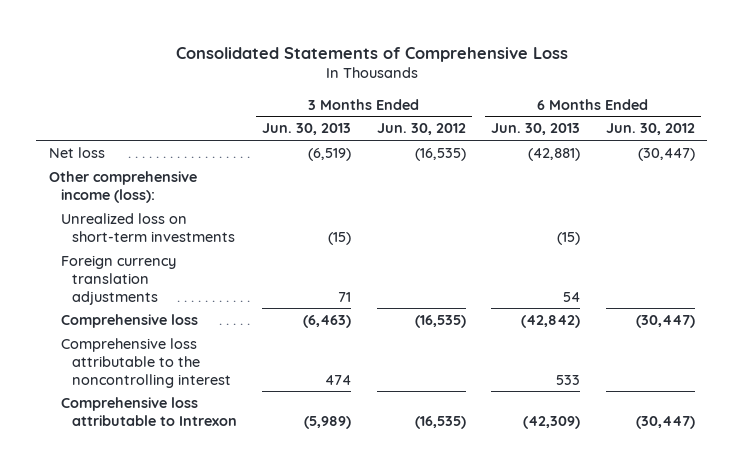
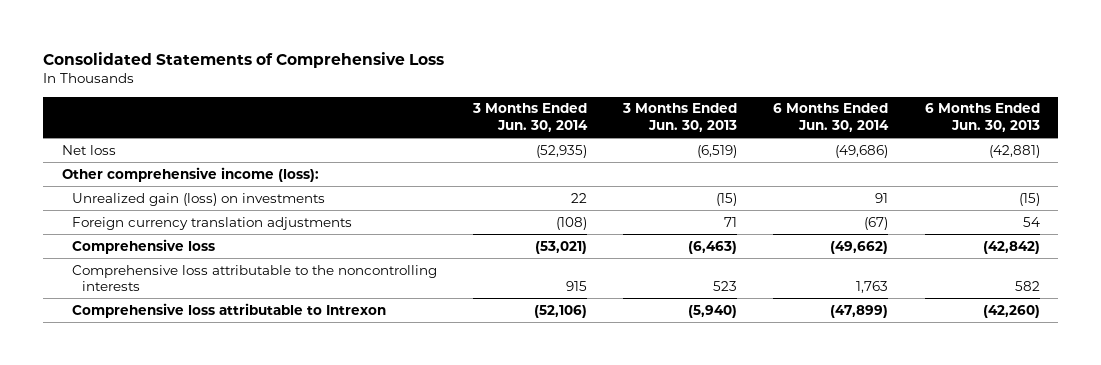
[376,123,466,136] Jun. 30, 2012 -> none
[605,123,695,136] Jun. 30, 2012 -> none
none -> [472,103,589,133] 3 Months Ended Jun. 30, 2014
none -> [773,103,890,133] 6 Months Ended Jun. 30, 2014
[60,212,236,242] Unrealized loss on short-term investments -> [71,192,325,206] Unrealized gain (loss) on investments
[60,337,232,388] Comprehensive loss attributable to the noncontrolling interest -> [71,264,437,292] Comprehensive loss attributable to the noncontrolling interests
[325,374,352,385] 474 -> [713,281,738,292] 523
[556,374,581,385] 533 -> [1014,281,1040,292] 582
[304,415,352,429] (5,989) -> [688,304,738,318] (5,940)
[523,415,581,429] (42,309) -> [982,304,1040,318] (42,260)

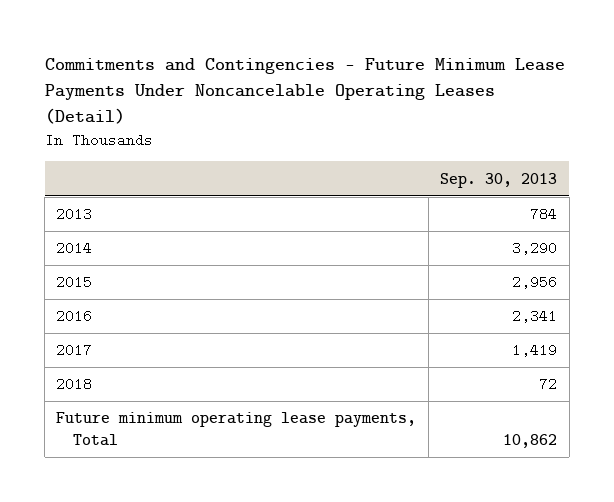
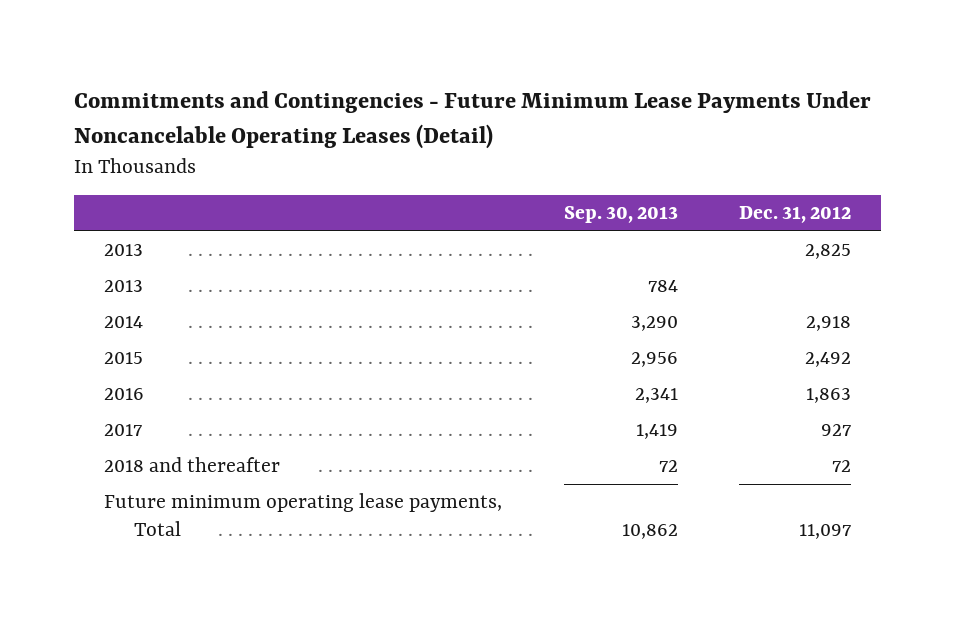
none -> [738,206,851,224] Dec. 31, 2012
none -> [104,244,144,257] 2013
[56,377,93,392] 2018 -> [104,457,281,473] 2018 and thereafter

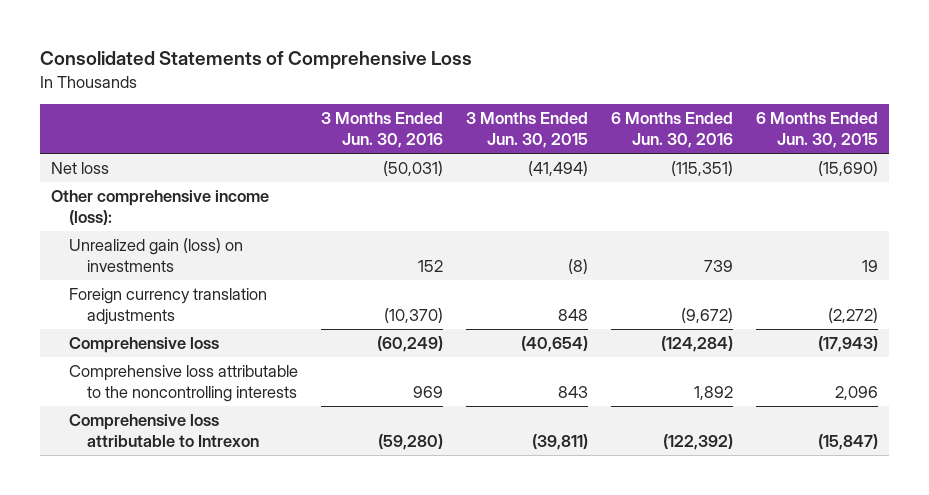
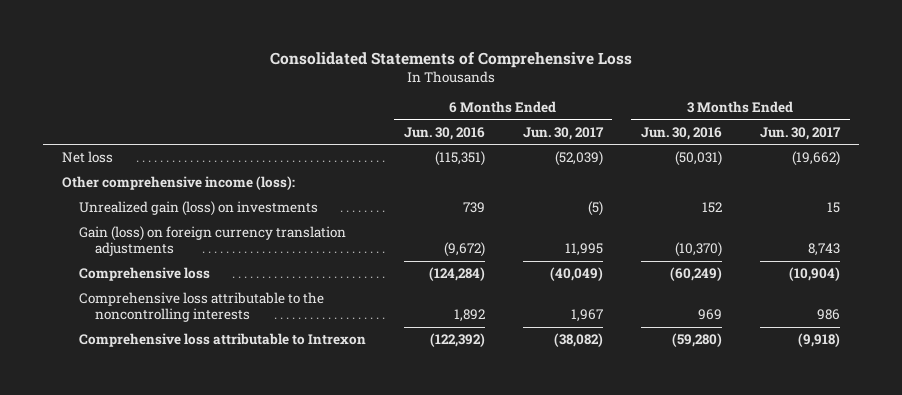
[465,112,588,149] 3 Months Ended Jun. 30, 2015 -> none
[755,112,878,149] 6 Months Ended Jun. 30, 2015 -> none
none -> [522,126,604,140] Jun. 30, 2017
none -> [759,126,841,140] Jun. 30, 2017
[68,288,267,326] Foreign currency translation adjustments -> [78,226,346,257] Gain (loss) on foreign currency translation adjustments

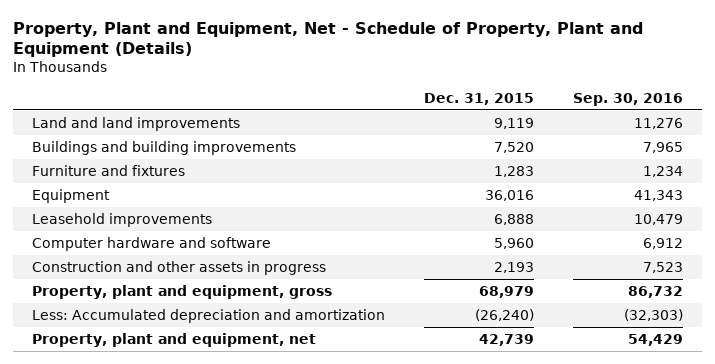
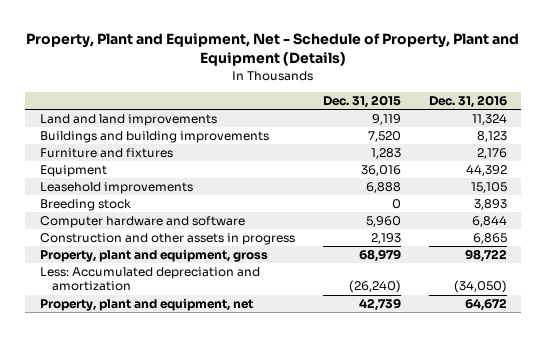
[572,92,683,106] Sep. 30, 2016 -> none
none -> [429,95,508,109] Dec. 31, 2016
none -> [39,199,131,212] Breeding stock

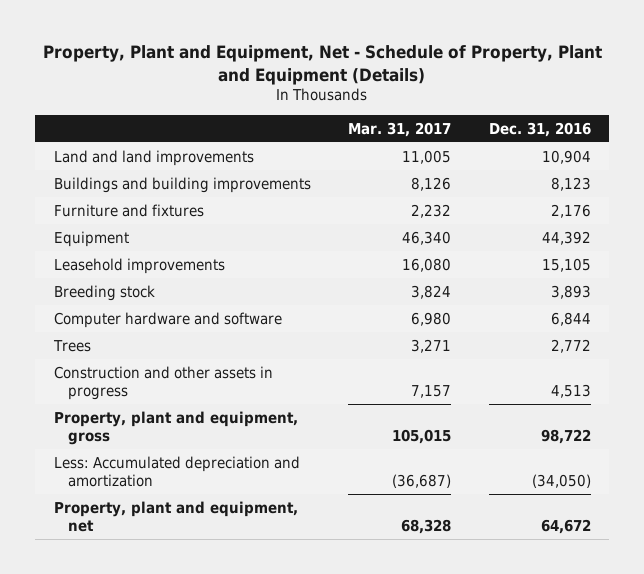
[322,95,401,109] Dec. 31, 2015 -> none
none -> [348,121,452,137] Mar. 31, 2017
[472,114,508,126] 11,324 -> [541,149,591,164] 10,904
none -> [52,339,91,352] Trees
[473,233,508,245] 6,865 -> [550,383,591,398] 4,513

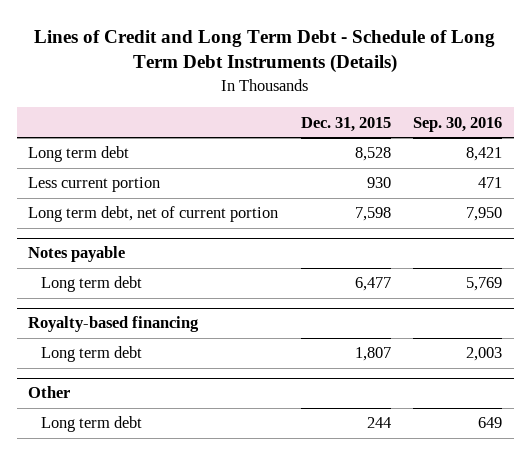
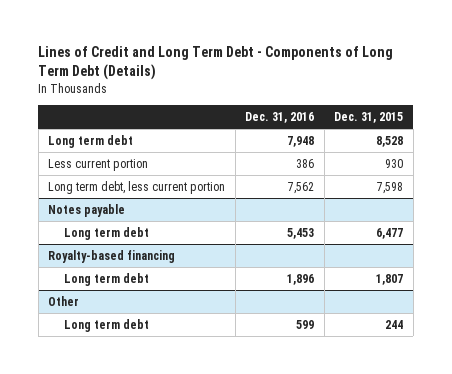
[34,29,496,74] Lines of Credit and Long Term Debt - Schedule of Long Term Debt Instruments (Details) -> [38,46,394,81] Lines of Credit and Long Term Debt - Components of Long Term Debt (Details)
[413,116,503,132] Sep. 30, 2016 -> none
none -> [245,111,315,123] Dec. 31, 2016
[28,206,279,223] Long term debt, net of current portion -> [48,180,226,194] Long term debt, less current portion

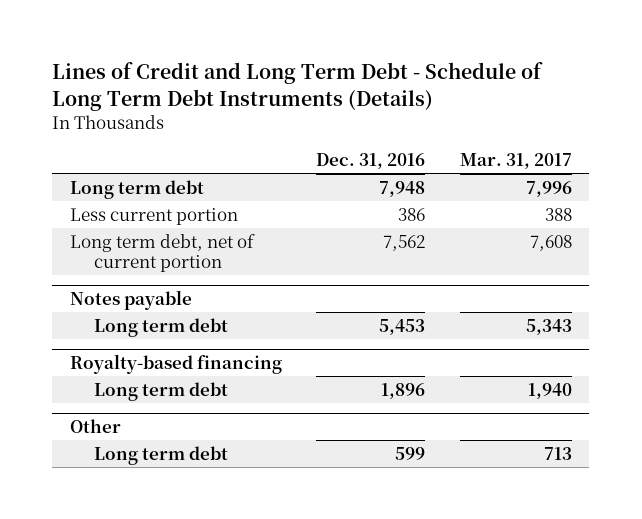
[38,46,394,81] Lines of Credit and Long Term Debt - Components of Long Term Debt (Details) -> [52,62,544,111] Lines of Credit and Long Term Debt - Schedule of Long Term Debt Instruments (Details)
[334,111,404,123] Dec. 31, 2015 -> none
none -> [460,152,573,169] Mar. 31, 2017
[48,180,226,194] Long term debt, less current portion -> [69,233,255,273] Long term debt, net of current portion

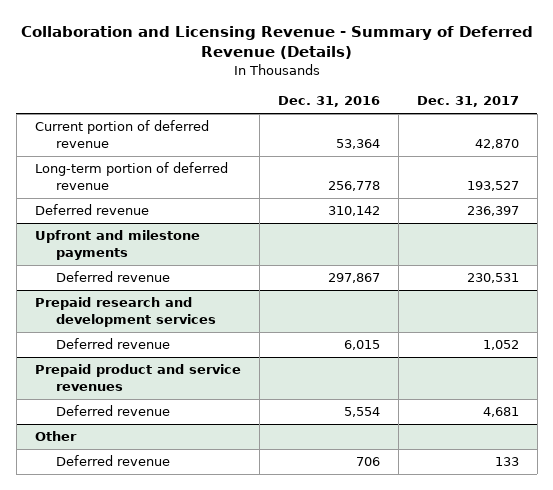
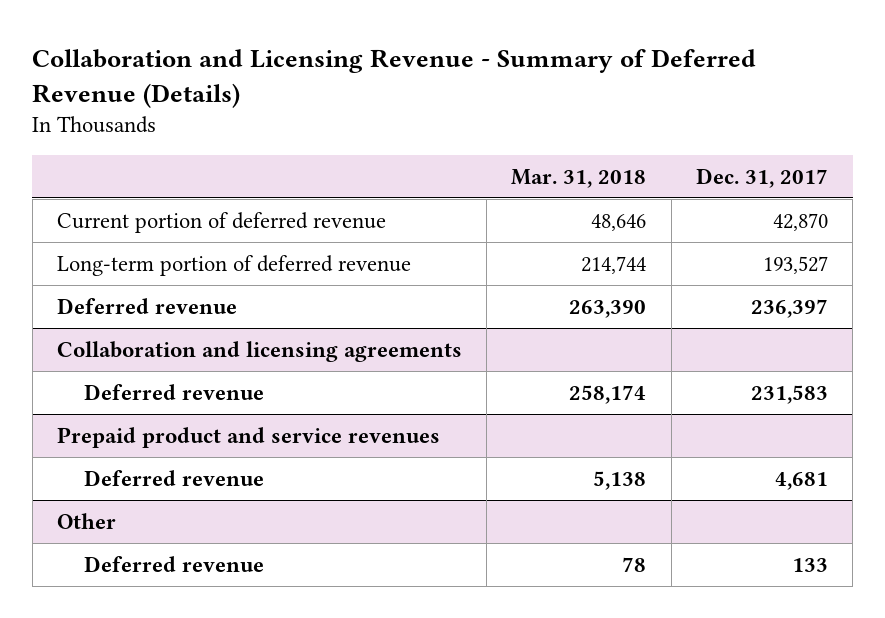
[277,96,380,108] Dec. 31, 2016 -> none
none -> [511,168,647,188] Mar. 31, 2018
[34,230,200,261] Upfront and milestone payments -> none
[34,297,216,328] Prepaid research and development services -> none
[55,338,170,350] Deferred revenue -> none
none -> [56,340,462,362] Collaboration and licensing agreements
[466,273,519,284] 230,531 -> [750,384,828,404] 231,583

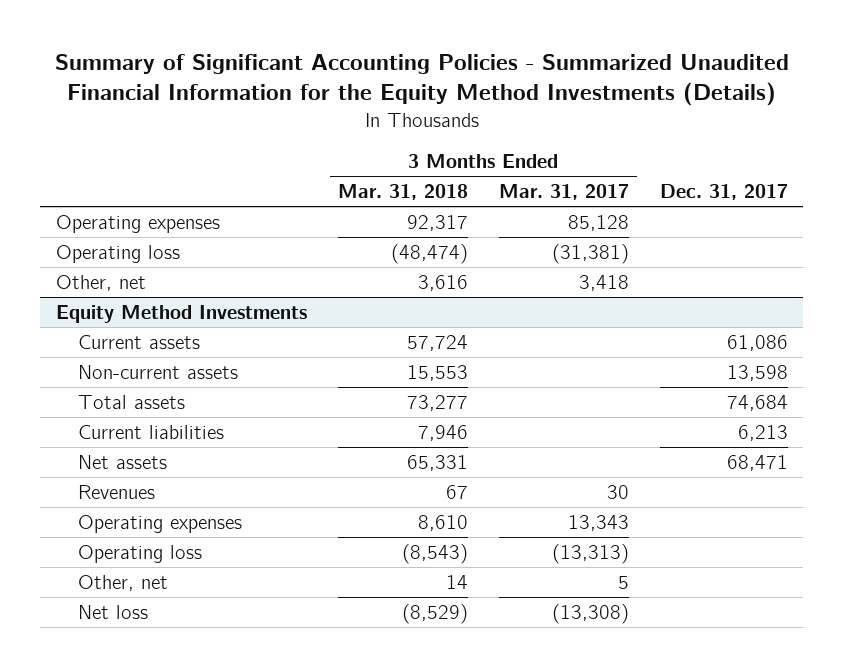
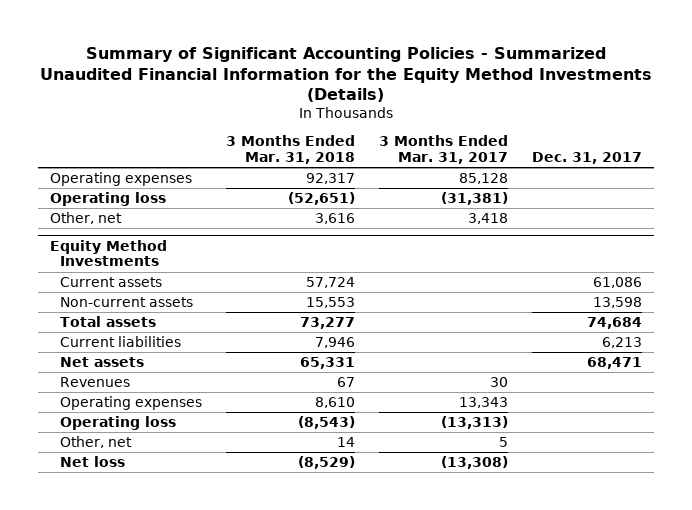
[390,243,468,264] (48,474) -> [288,191,356,205] (52,651)

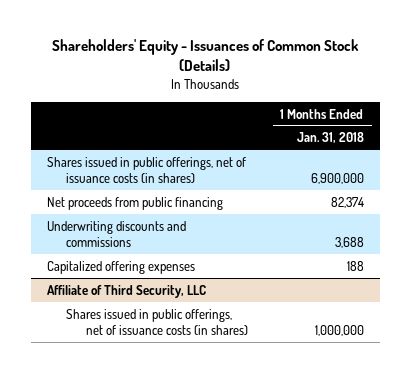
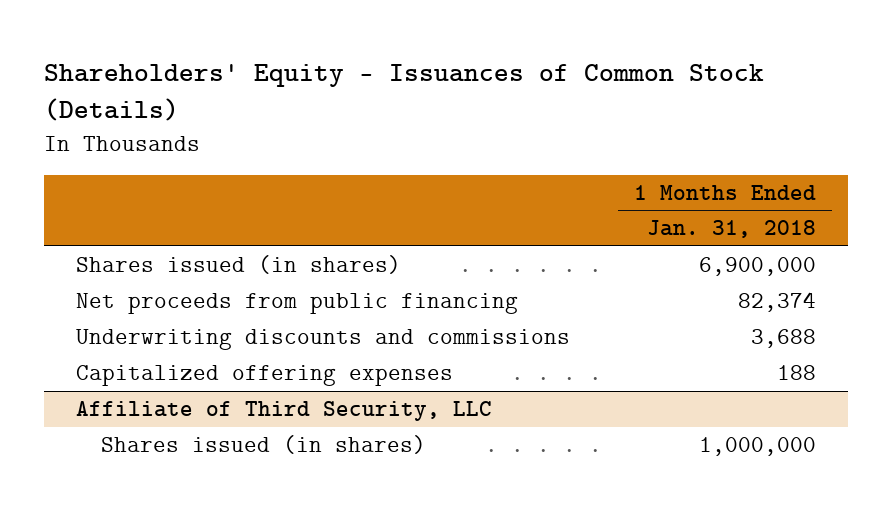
[47,156,247,183] Shares issued in public offerings, net of issuance costs (in shares) -> [76,255,402,275] Shares issued (in shares)
[66,308,248,335] Shares issued in public offerings, net of issuance costs (in shares) -> [100,435,426,455] Shares issued (in shares)

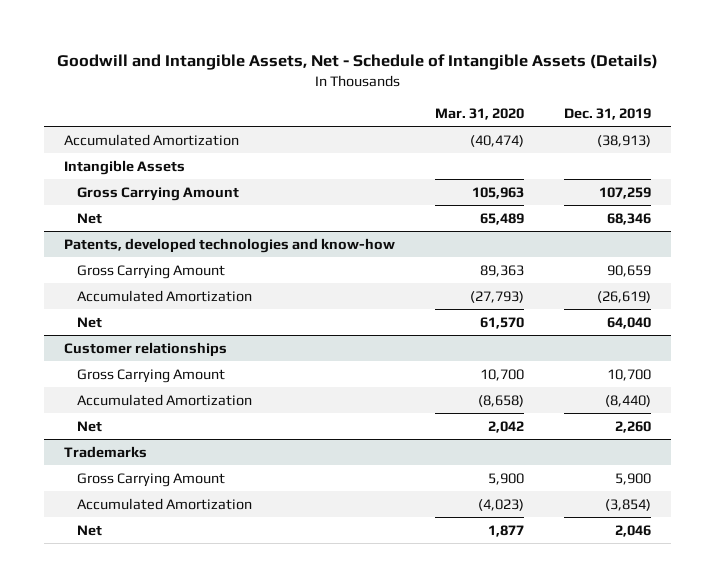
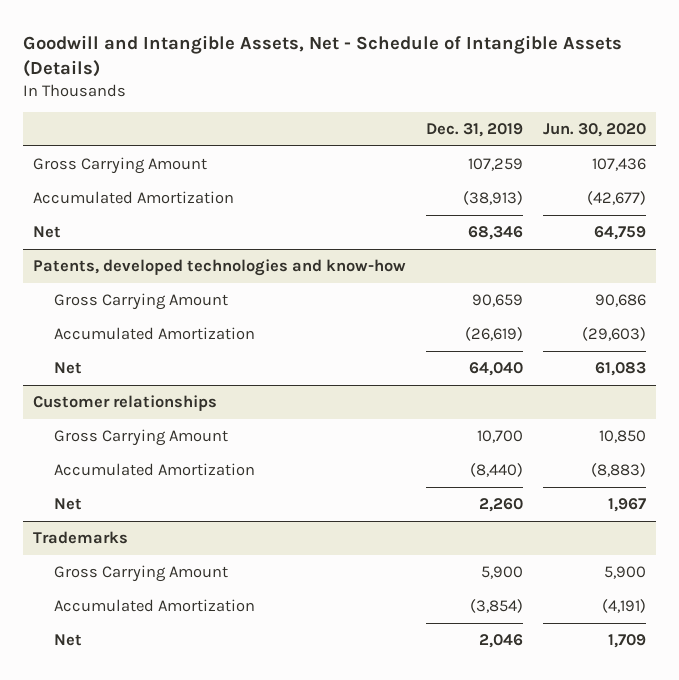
[435,107,525,120] Mar. 31, 2020 -> none
none -> [543,123,647,138] Jun. 30, 2020
[64,159,186,175] Intangible Assets -> none
[64,133,240,146] Accumulated Amortization -> [33,190,235,204] Accumulated Amortization

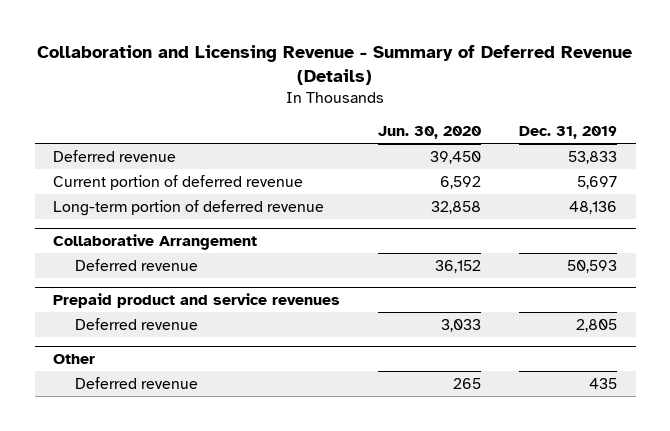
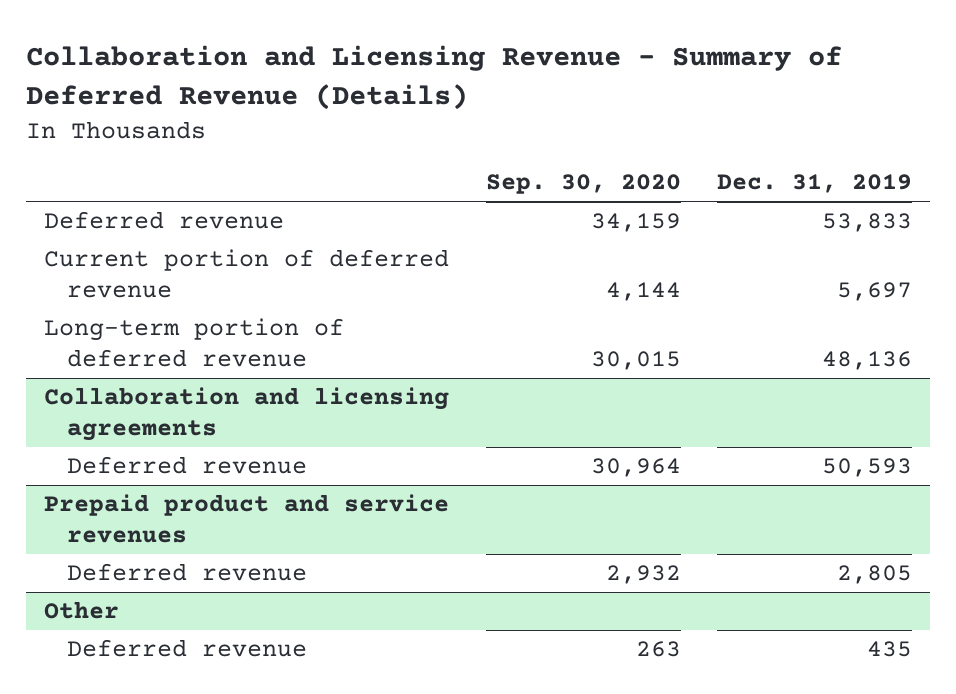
[378,125,482,139] Jun. 30, 2020 -> none
none -> [485,174,681,195] Sep. 30, 2020
[53,234,258,251] Collaborative Arrangement -> [44,387,450,442] Collaboration and licensing agreements

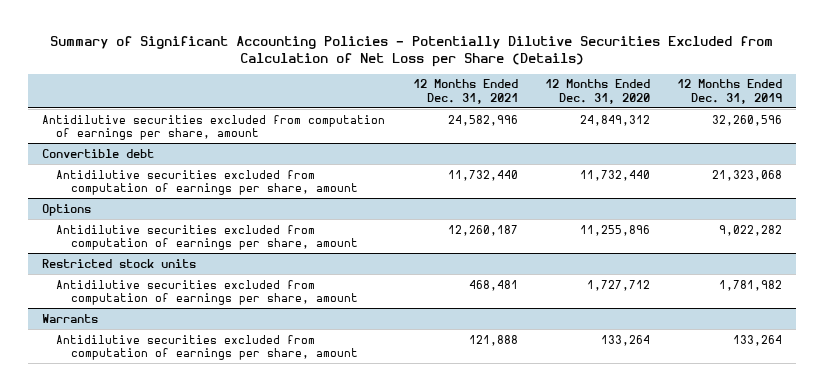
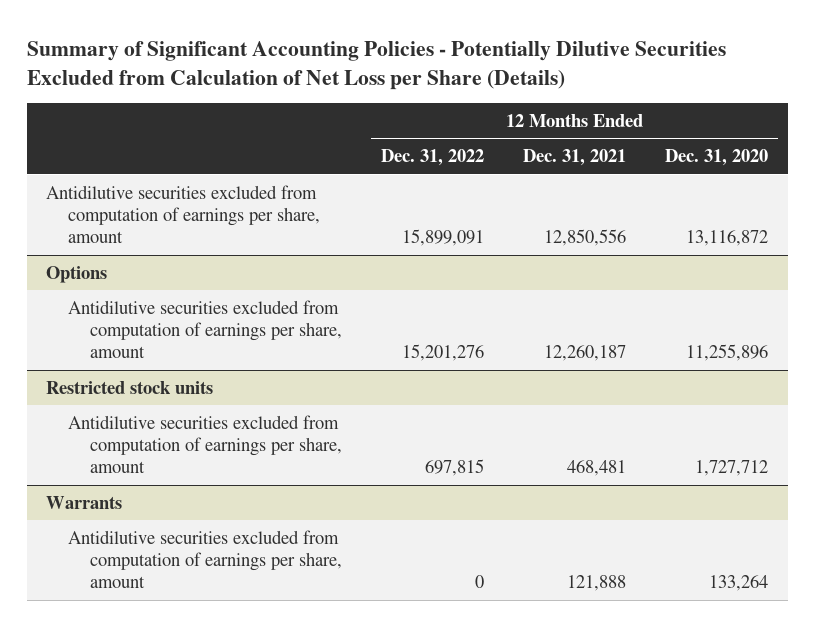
[677,79,783,104] 12 Months Ended Dec. 31, 2019 -> none
none -> [380,149,484,167] Dec. 31, 2022
[42,148,155,158] Convertible debt -> none
[56,169,358,195] Antidilutive securities excluded from computation of earnings per share, amount -> none
[447,114,518,126] 24,582,996 -> [544,229,627,247] 12,850,556
[579,114,650,126] 24,849,312 -> [686,230,769,247] 13,116,872

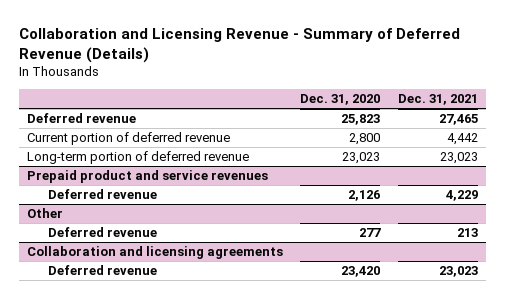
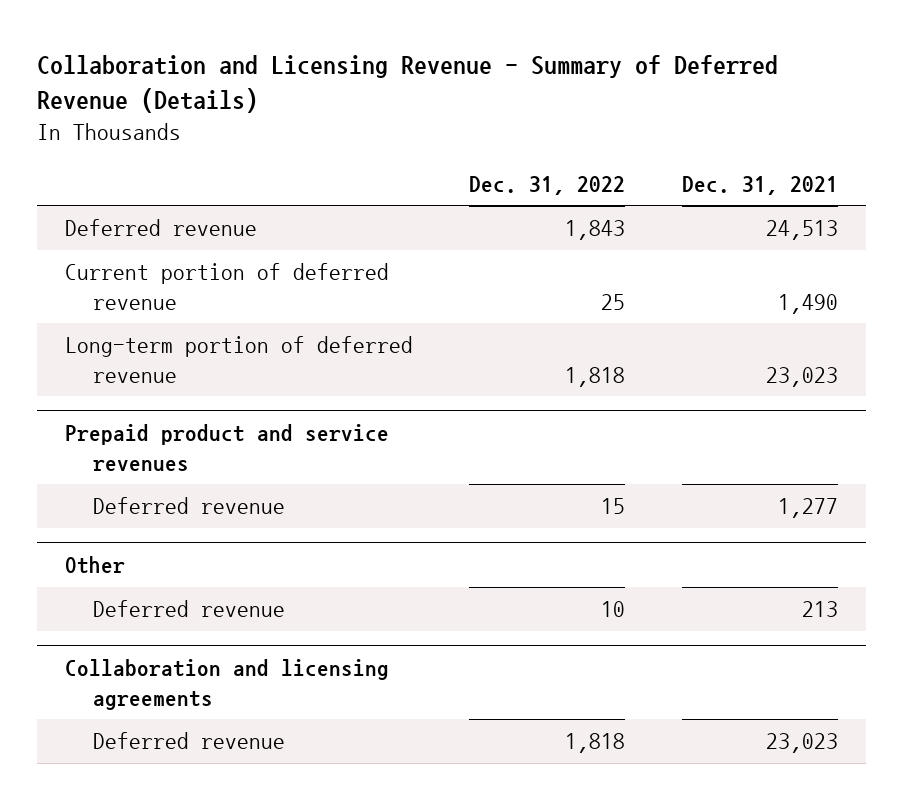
[300,94,381,106] Dec. 31, 2020 -> none
none -> [469,175,626,195] Dec. 31, 2022
[438,114,478,126] 27,465 -> [765,220,838,241] 24,513
[446,133,478,146] 4,442 -> [777,293,838,314] 1,490
[445,190,478,202] 4,229 -> [777,498,838,519] 1,277

